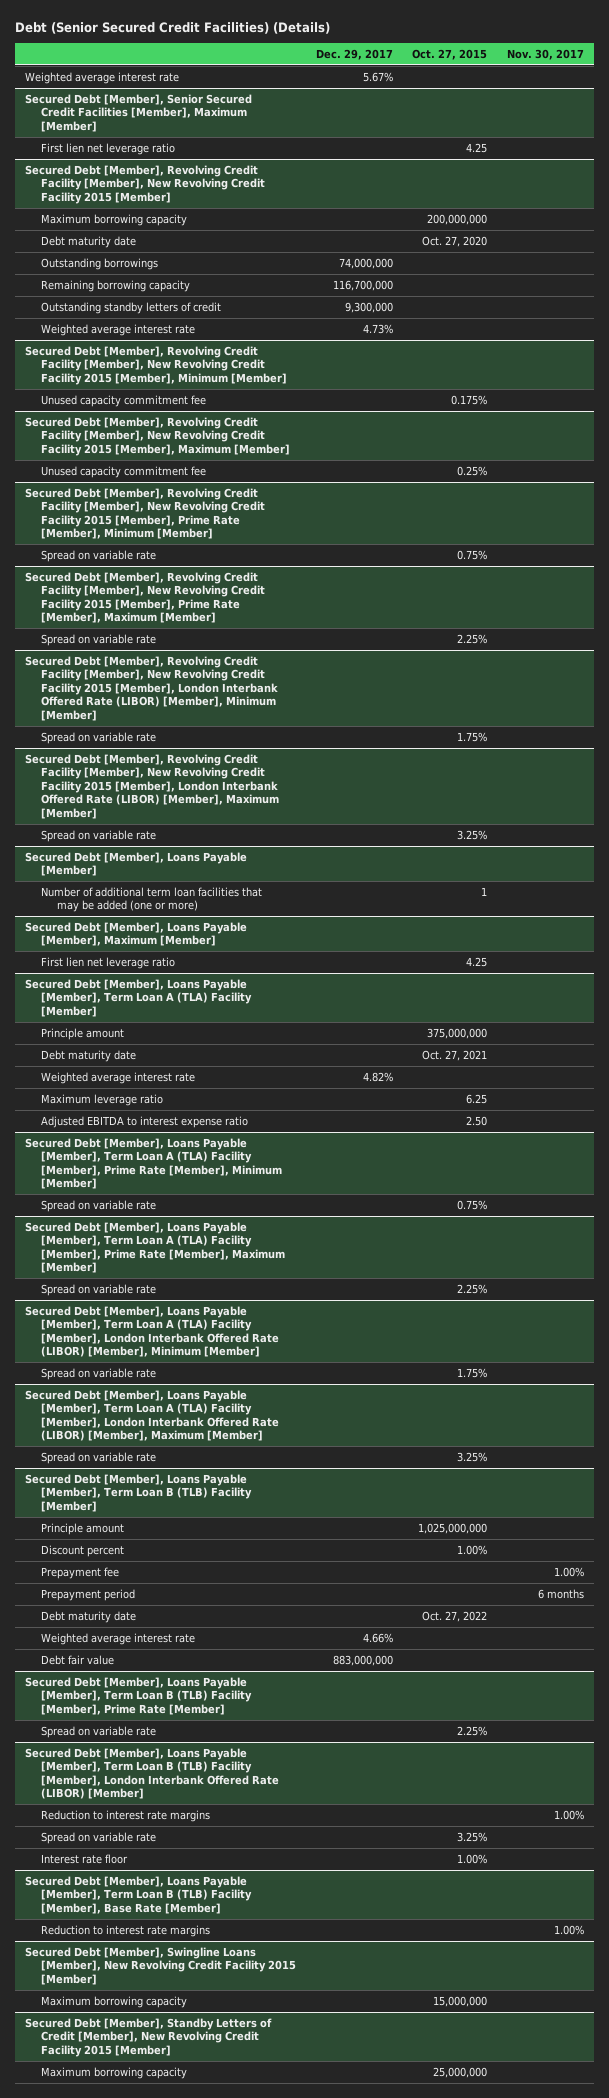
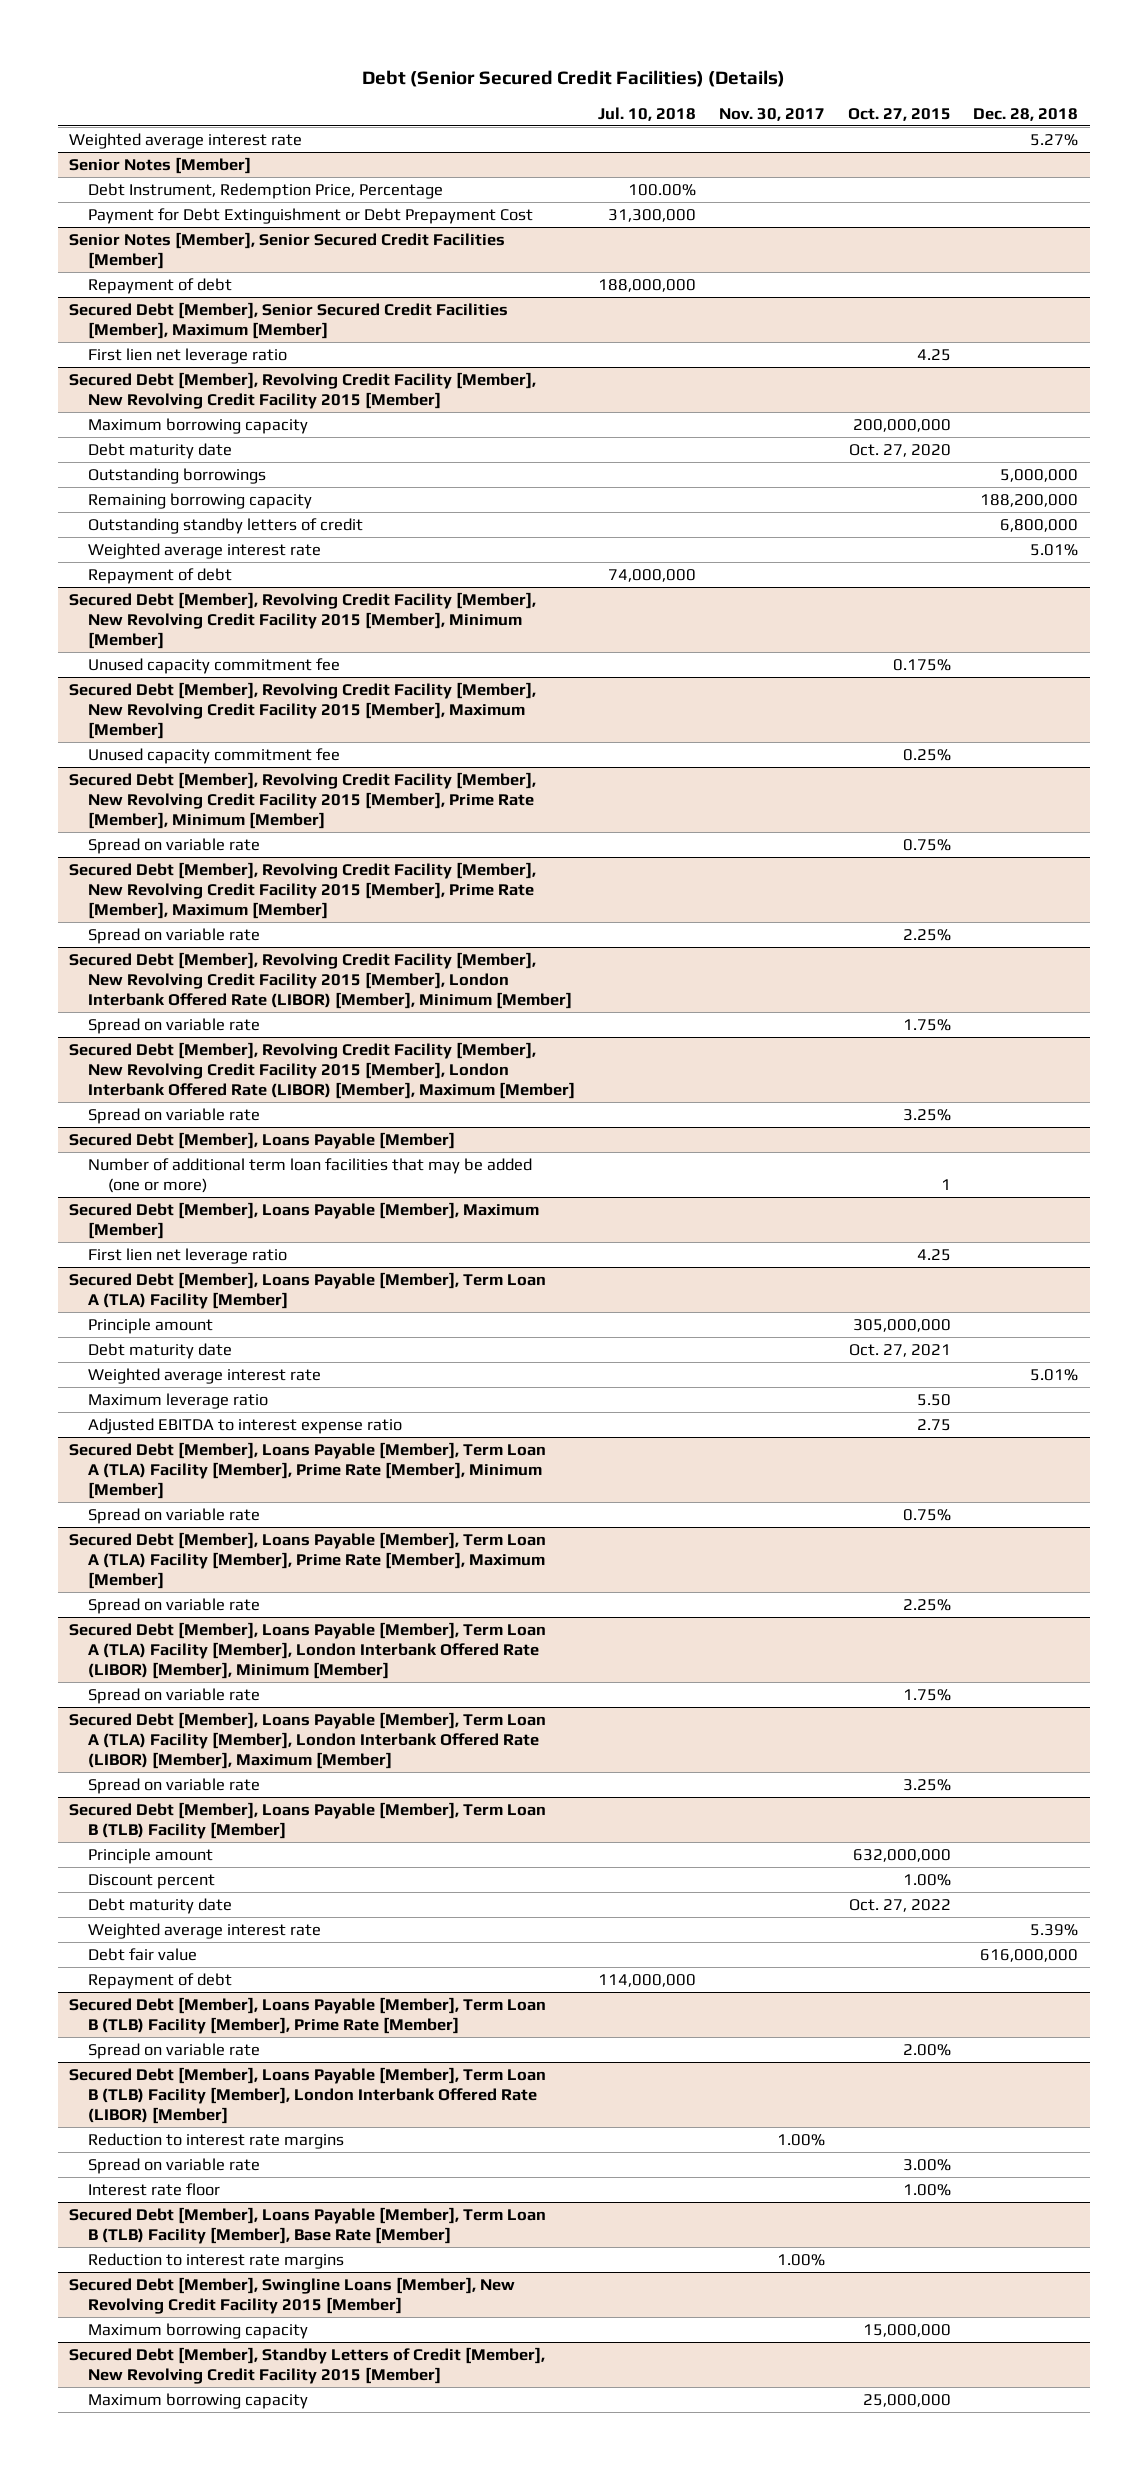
[315,48,393,60] Dec. 29, 2017 -> none
none -> [598,106,697,121] Jul. 10, 2018
none -> [973,107,1079,121] Dec. 28, 2018
none -> [69,156,252,174] Senior Notes [Member]
none -> [88,182,444,199] Debt Instrument, Redemption Price, Percentage
none -> [88,207,534,224] Payment for Debt Extinguishment or Debt Prepayment Cost
none -> [69,231,506,269] Senior Notes [Member], Senior Secured Credit Facilities [Member]
none -> [88,277,233,294] Repayment of debt
none -> [88,567,233,584] Repayment of debt
[427,1027,488,1039] 375,000,000 -> [852,1318,951,1332] 305,000,000
[466,1093,488,1104] 6.25 -> [916,1393,951,1406] 5.50
[466,1115,488,1126] 2.50 -> [916,1418,951,1431] 2.75
[418,1522,488,1534] 1,025,000,000 -> [852,1848,951,1862] 632,000,000
[40,1566,119,1579] Prepayment fee -> none
[40,1588,135,1601] Prepayment period -> none
none -> [88,1972,233,1989] Repayment of debt
[457,1725,488,1736] 2.25% -> [902,2043,951,2056] 2.00%
[457,1831,488,1842] 3.25% -> [902,2158,951,2171] 3.00%

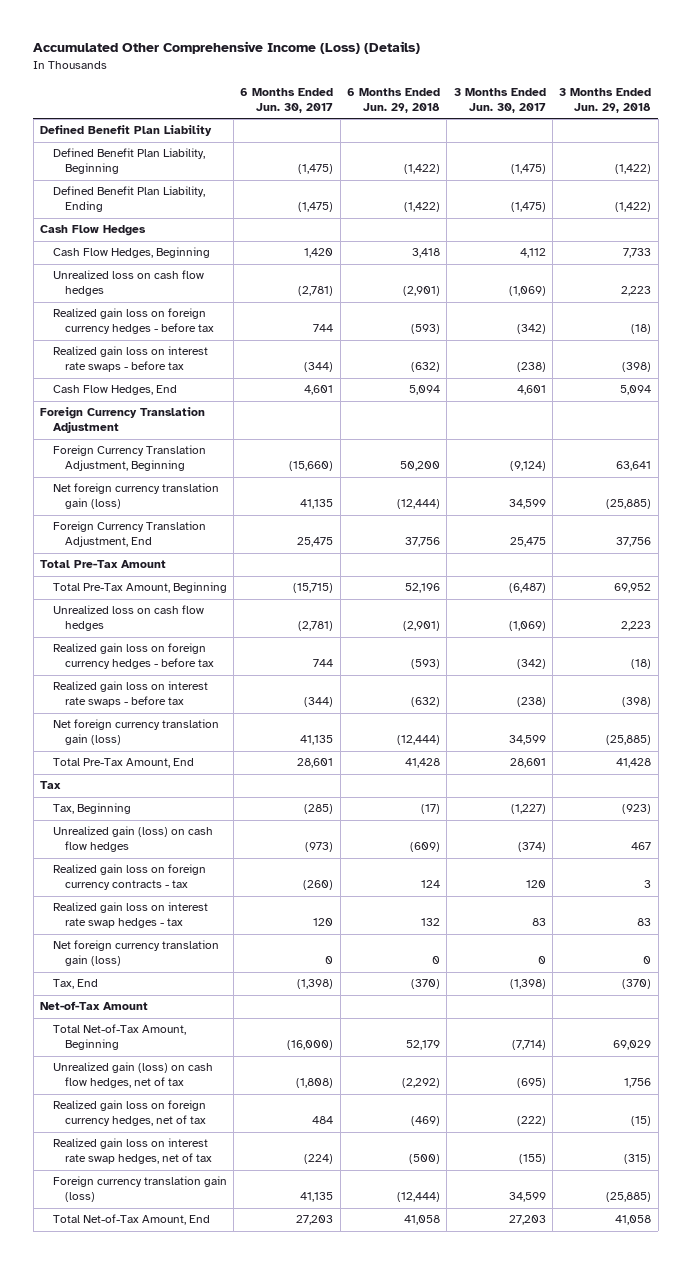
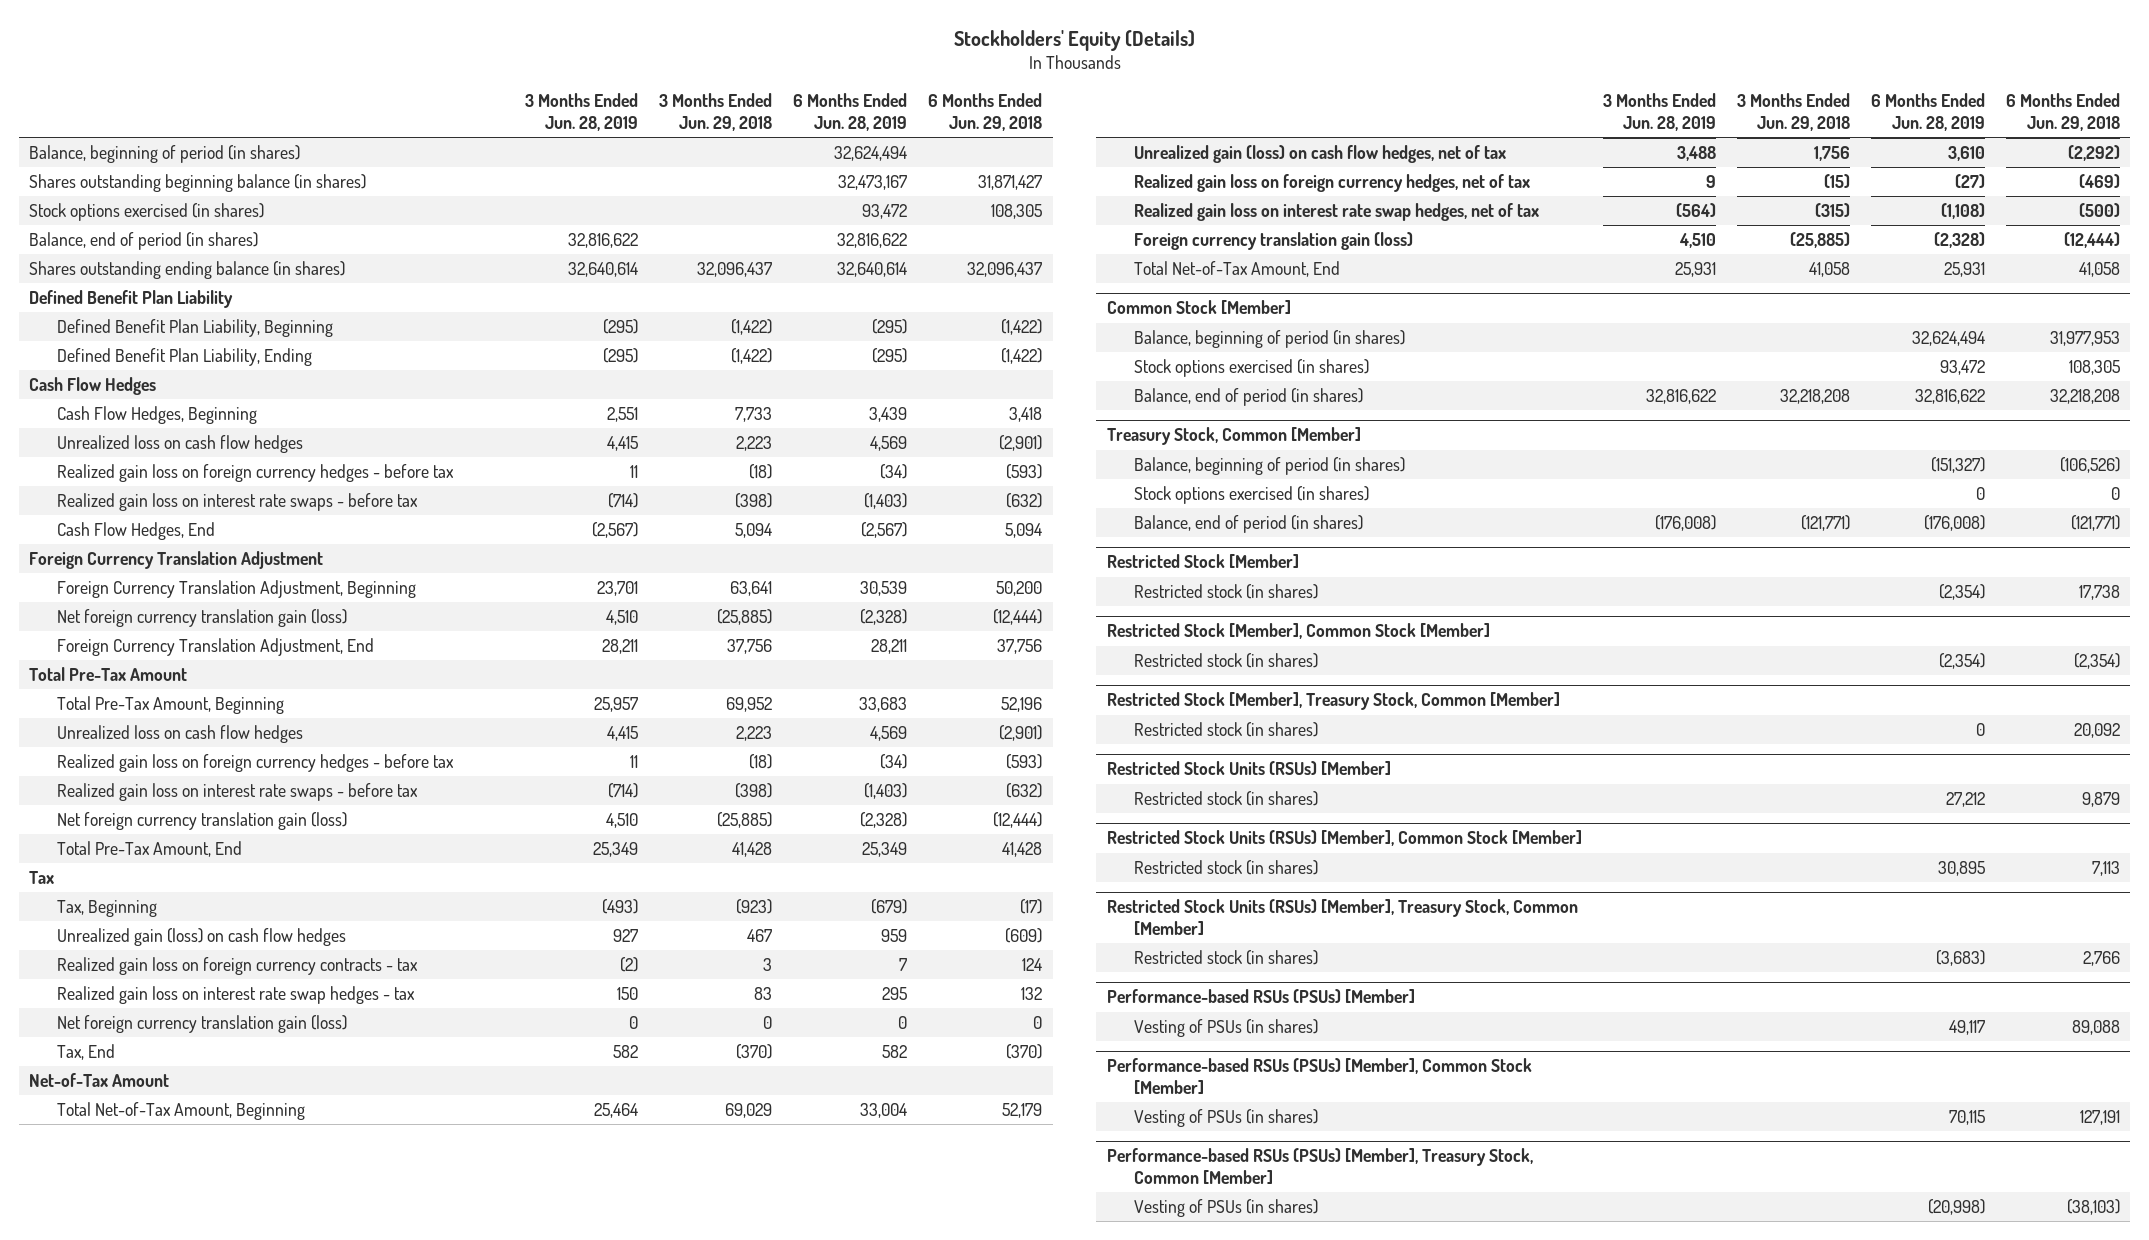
[33,41,421,55] Accumulated Other Comprehensive Income (Loss) (Details) -> [953,29,1195,51] Stockholders' Equity (Details)
[240,88,334,114] 6 Months Ended Jun. 30, 2017 -> none
[453,88,546,114] 3 Months Ended Jun. 30, 2017 -> none
none -> [525,93,639,132] 3 Months Ended Jun. 28, 2019
none -> [793,93,908,132] 6 Months Ended Jun. 28, 2019
none -> [29,144,301,163] Balance, beginning of period (in shares)
none -> [29,173,367,192] Shares outstanding beginning balance (in shares)
none -> [29,202,265,221] Stock options exercised (in shares)
none -> [29,231,259,250] Balance, end of period (in shares)
none -> [29,260,346,279] Shares outstanding ending balance (in shares)
none -> [1106,300,1291,315] Common Stock [Member]
none -> [1134,329,1406,348] Balance, beginning of period (in shares)
none -> [1134,358,1370,377] Stock options exercised (in shares)
none -> [1134,387,1364,406] Balance, end of period (in shares)
none -> [1106,427,1361,446] Treasury Stock, Common [Member]
none -> [1134,456,1406,475] Balance, beginning of period (in shares)
none -> [1134,485,1370,504] Stock options exercised (in shares)
none -> [1134,514,1364,533] Balance, end of period (in shares)
none -> [1106,554,1299,569] Restricted Stock [Member]
none -> [1134,583,1319,599] Restricted stock (in shares)
none -> [1106,623,1490,640] Restricted Stock [Member], Common Stock [Member]
none -> [1134,652,1319,668] Restricted stock (in shares)
none -> [1106,692,1560,711] Restricted Stock [Member], Treasury Stock, Common [Member]
none -> [1134,721,1319,737] Restricted stock (in shares)
none -> [1106,761,1391,776] Restricted Stock Units (RSUs) [Member]
none -> [1134,790,1319,806] Restricted stock (in shares)
none -> [1106,830,1582,847] Restricted Stock Units (RSUs) [Member], Common Stock [Member]
none -> [1134,859,1319,875] Restricted stock (in shares)
none -> [1106,899,1578,936] Restricted Stock Units (RSUs) [Member], Treasury Stock, Common [Member]
none -> [1134,949,1319,965] Restricted stock (in shares)
none -> [1106,989,1415,1004] Performance-based RSUs (PSUs) [Member]
none -> [1134,1018,1319,1037] Vesting of PSUs (in shares)
none -> [1106,1058,1532,1095] Performance-based RSUs (PSUs) [Member], Common Stock [Member]
none -> [1134,1108,1319,1127] Vesting of PSUs (in shares)
none -> [1106,1148,1533,1185] Performance-based RSUs (PSUs) [Member], Treasury Stock, Common [Member]
none -> [1134,1198,1319,1217] Vesting of PSUs (in shares)

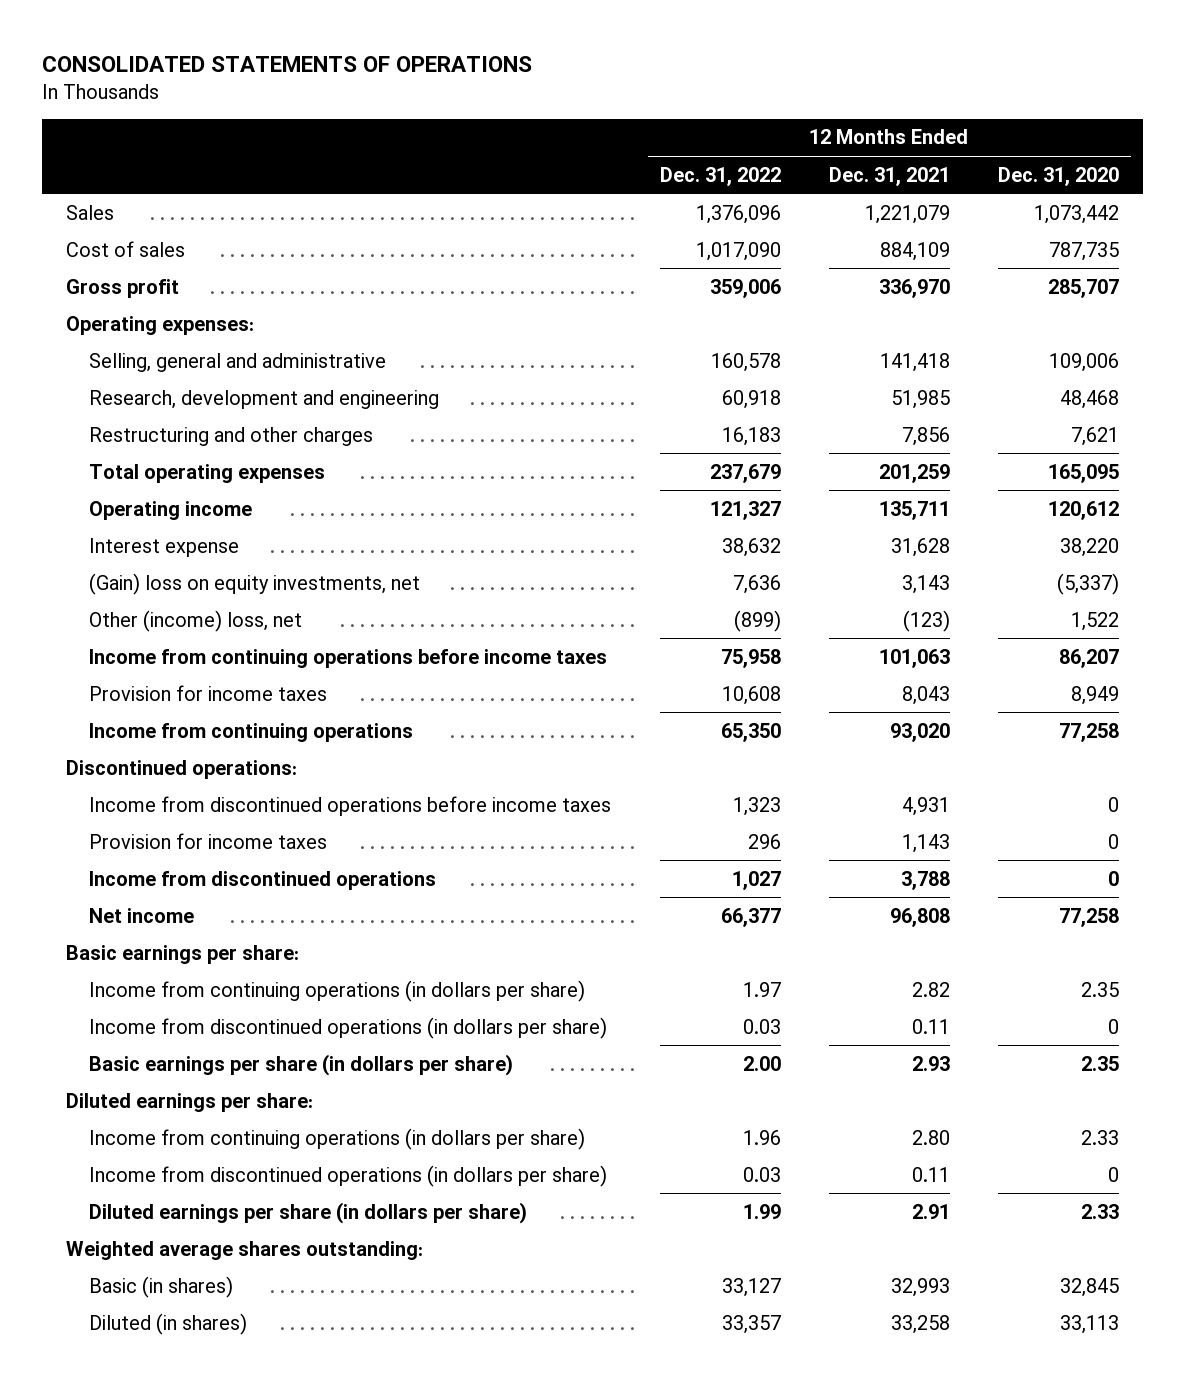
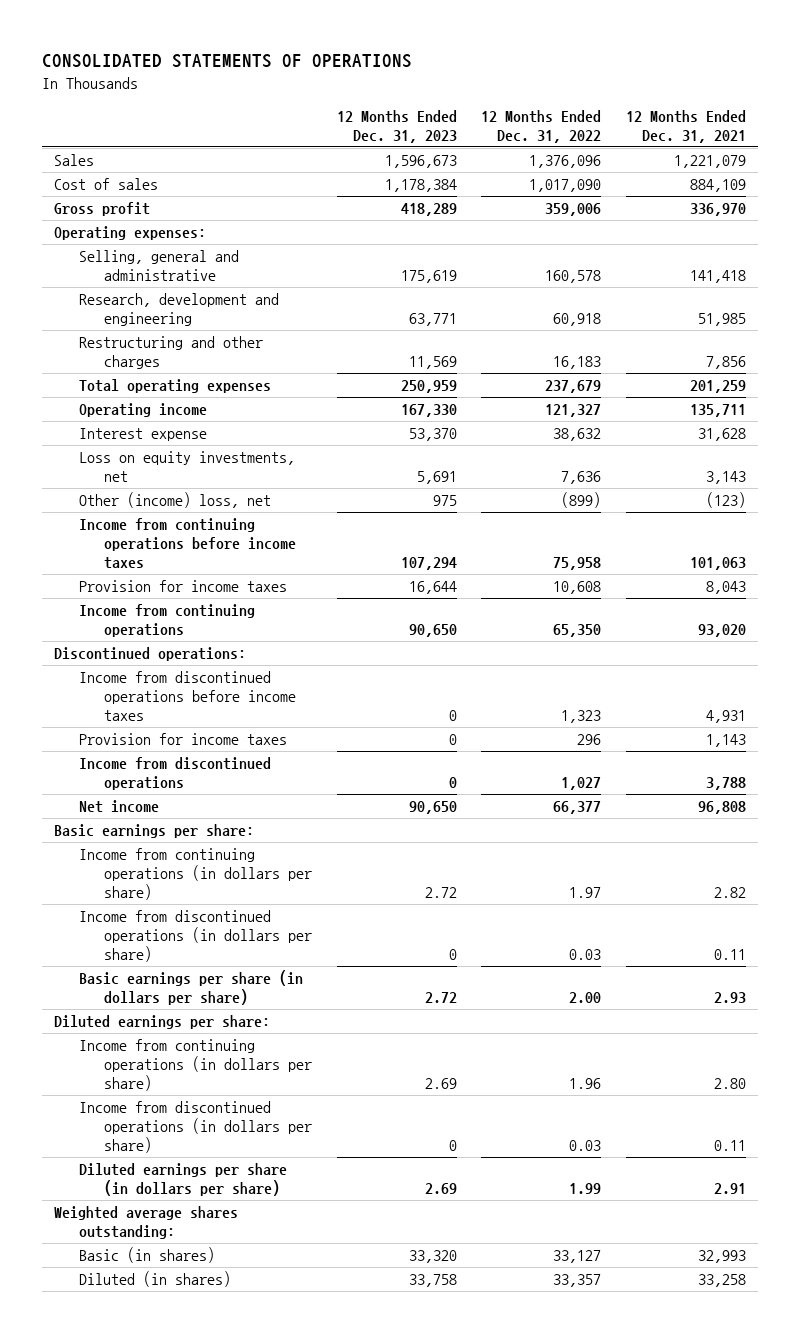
[997,166,1119,186] Dec. 31, 2020 -> none
none -> [336,109,457,143] 12 Months Ended Dec. 31, 2023
[89,572,421,595] (Gain) loss on equity investments, net -> [78,450,295,483] Loss on equity investments, net

